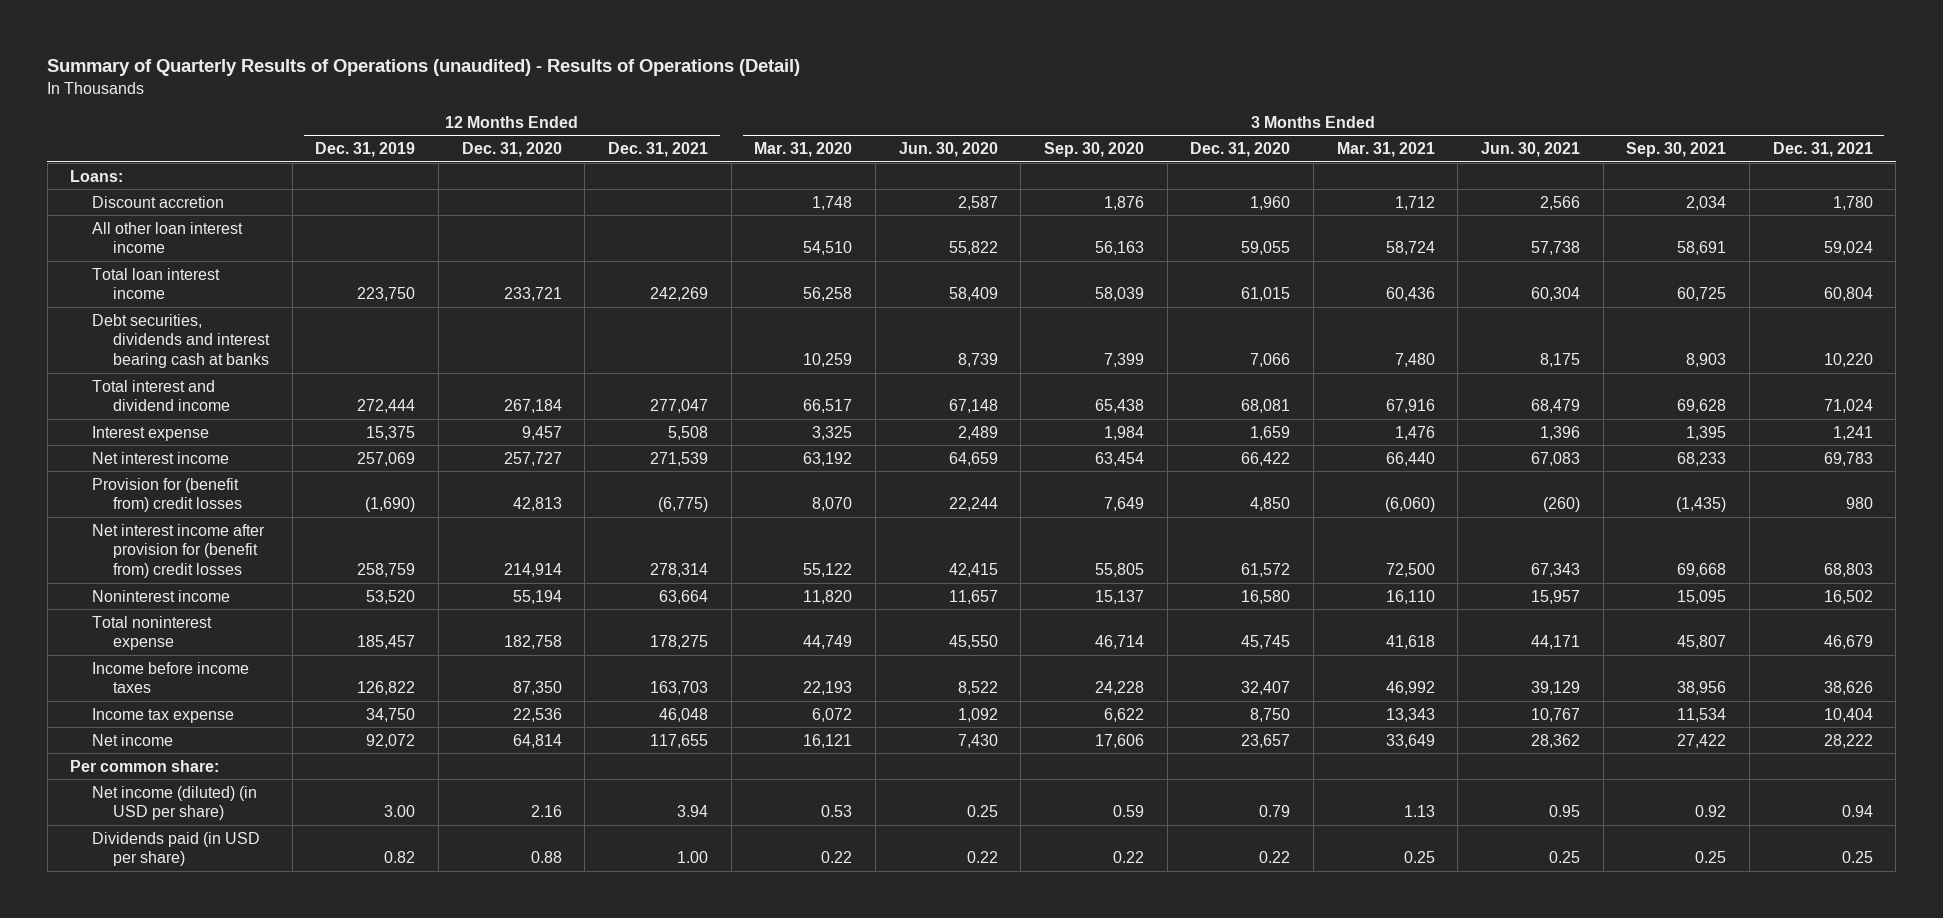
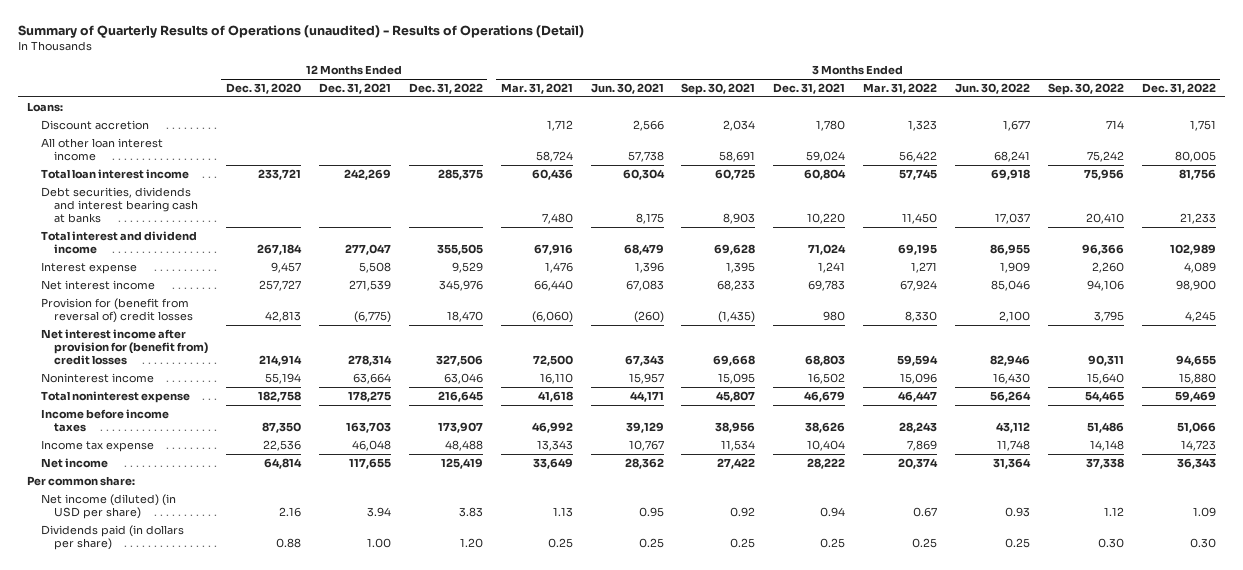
[315,142,416,158] Dec. 31, 2019 -> none
[754,142,853,158] Mar. 31, 2020 -> none
[898,142,998,158] Jun. 30, 2020 -> none
[1043,142,1144,158] Sep. 30, 2020 -> none
[1190,142,1291,158] Dec. 31, 2020 -> none
none -> [408,83,483,95] Dec. 31, 2022
none -> [863,83,938,95] Mar. 31, 2022
none -> [955,83,1031,95] Jun. 30, 2022
none -> [1048,83,1125,96] Sep. 30, 2022
none -> [1142,83,1217,95] Dec. 31, 2022
[91,477,243,513] Provision for (benefit from) credit losses -> [40,297,194,324] Provision for (benefit from reversal of) credit losses
[91,831,260,867] Dividends paid (in USD per share) -> [40,524,184,551] Dividends paid (in dollars per share)

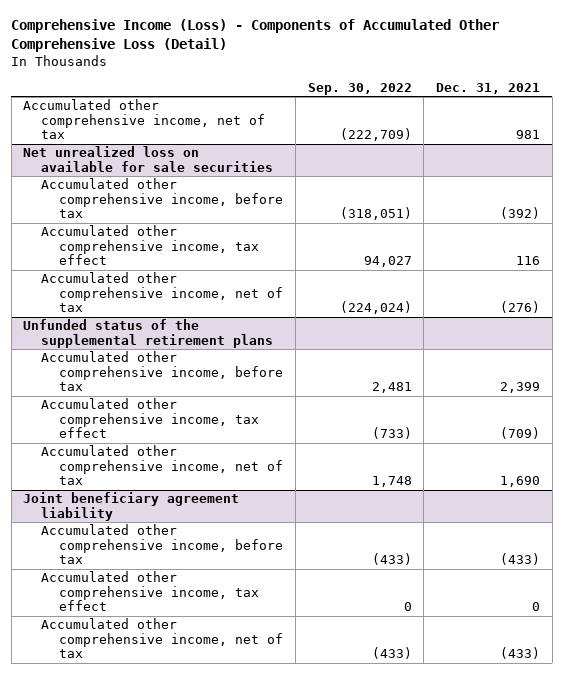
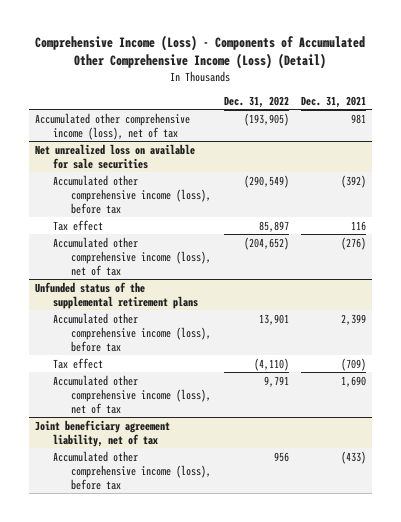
[11,19,500,53] Comprehensive Income (Loss) - Components of Accumulated Other Comprehensive Loss (Detail) -> [35,34,366,69] Comprehensive Income (Loss) - Components of Accumulated Other Comprehensive Income (Loss) (Detail)
[307,82,412,95] Sep. 30, 2022 -> none
none -> [223,95,289,108] Dec. 31, 2022
[23,99,266,140] Accumulated other comprehensive income, net of tax -> [34,112,190,140] Accumulated other comprehensive income (loss), net of tax
[41,178,284,219] Accumulated other comprehensive income, before tax -> [53,174,212,214] Accumulated other comprehensive income (loss), before tax
[41,225,260,266] Accumulated other comprehensive income, tax effect -> [53,219,104,231] Tax effect
[41,272,284,313] Accumulated other comprehensive income, net of tax -> [53,236,212,276] Accumulated other comprehensive income (loss), net of tax
[41,571,260,612] Accumulated other comprehensive income, tax effect -> none
[41,618,284,659] Accumulated other comprehensive income, net of tax -> none
[41,351,284,392] Accumulated other comprehensive income, before tax -> [53,312,212,352] Accumulated other comprehensive income (loss), before tax
[41,398,260,439] Accumulated other comprehensive income, tax effect -> [53,357,104,369] Tax effect
[41,445,284,486] Accumulated other comprehensive income, net of tax -> [53,374,212,414] Accumulated other comprehensive income (loss), net of tax
[23,492,240,521] Joint beneficiary agreement liability -> [34,419,170,447] Joint beneficiary agreement liability, net of tax
[41,524,284,565] Accumulated other comprehensive income, before tax -> [53,450,212,490] Accumulated other comprehensive income (loss), before tax

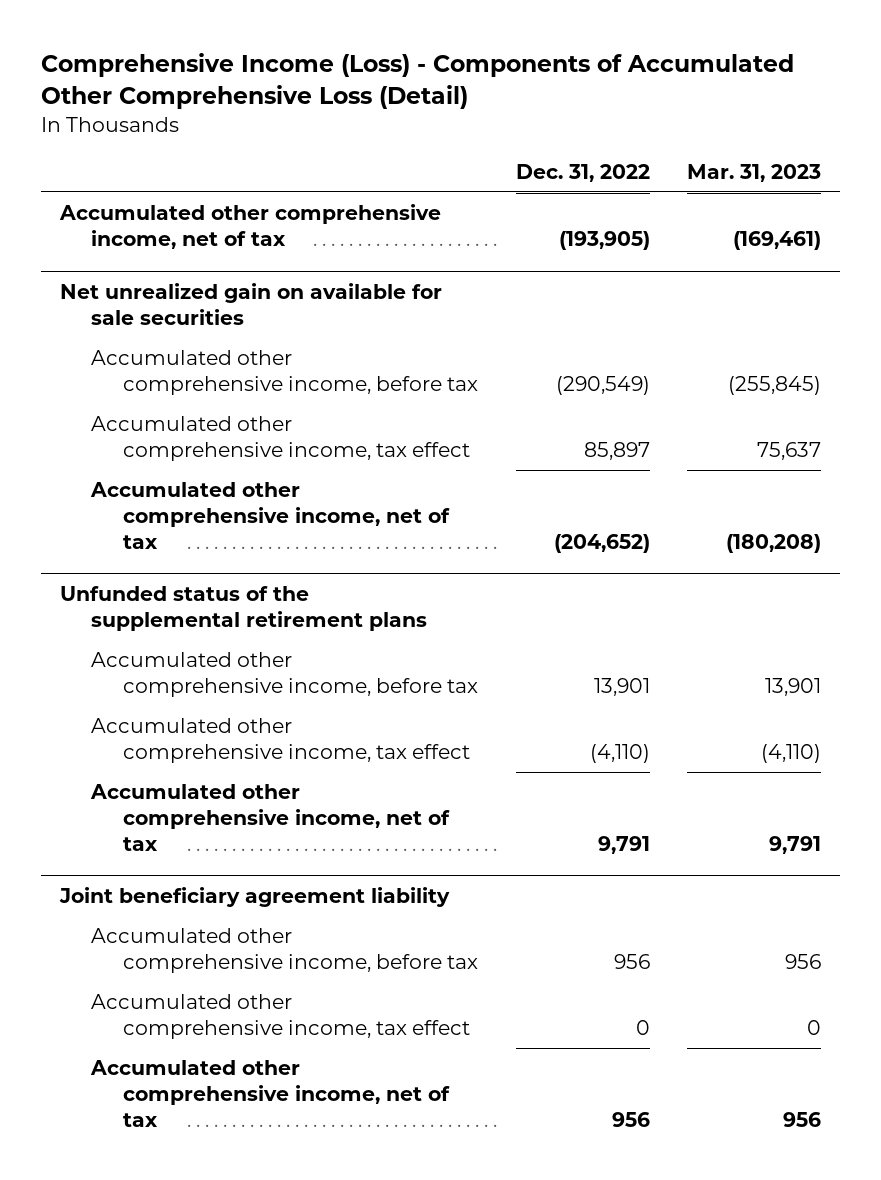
[35,34,366,69] Comprehensive Income (Loss) - Components of Accumulated Other Comprehensive Income (Loss) (Detail) -> [40,53,794,110] Comprehensive Income (Loss) - Components of Accumulated Other Comprehensive Loss (Detail)
[301,95,367,108] Dec. 31, 2021 -> none
none -> [687,163,822,182] Mar. 31, 2023
[34,112,190,140] Accumulated other comprehensive income (loss), net of tax -> [58,204,441,249] Accumulated other comprehensive income, net of tax
[34,143,195,169] Net unrealized loss on available for sale securities -> [59,282,442,325] Net unrealized gain on available for sale securities
[53,174,212,214] Accumulated other comprehensive income (loss), before tax -> [91,350,478,395] Accumulated other comprehensive income, before tax
[53,219,104,231] Tax effect -> [91,416,470,461] Accumulated other comprehensive income, tax effect
[53,236,212,276] Accumulated other comprehensive income (loss), net of tax -> [90,482,450,549] Accumulated other comprehensive income, net of tax
[53,312,212,352] Accumulated other comprehensive income (loss), before tax -> [91,652,478,697] Accumulated other comprehensive income, before tax
[53,357,104,369] Tax effect -> [91,718,470,763] Accumulated other comprehensive income, tax effect
[53,374,212,414] Accumulated other comprehensive income (loss), net of tax -> [90,784,450,851] Accumulated other comprehensive income, net of tax
[34,419,170,447] Joint beneficiary agreement liability, net of tax -> [58,886,450,907] Joint beneficiary agreement liability
[53,450,212,490] Accumulated other comprehensive income (loss), before tax -> [91,928,478,973] Accumulated other comprehensive income, before tax
none -> [91,994,470,1039] Accumulated other comprehensive income, tax effect
none -> [90,1060,450,1127] Accumulated other comprehensive income, net of tax

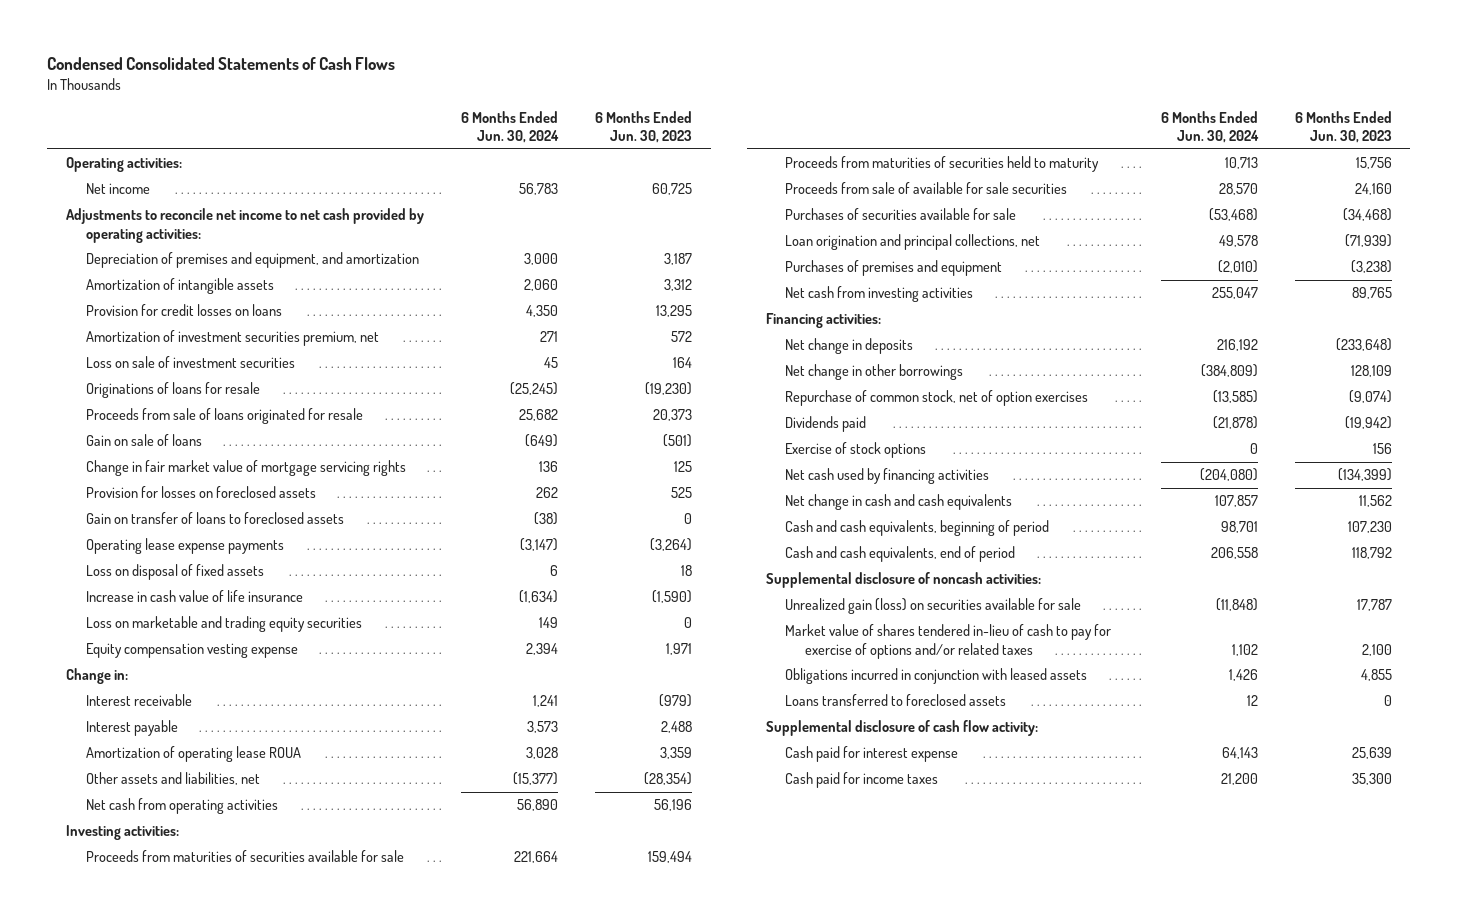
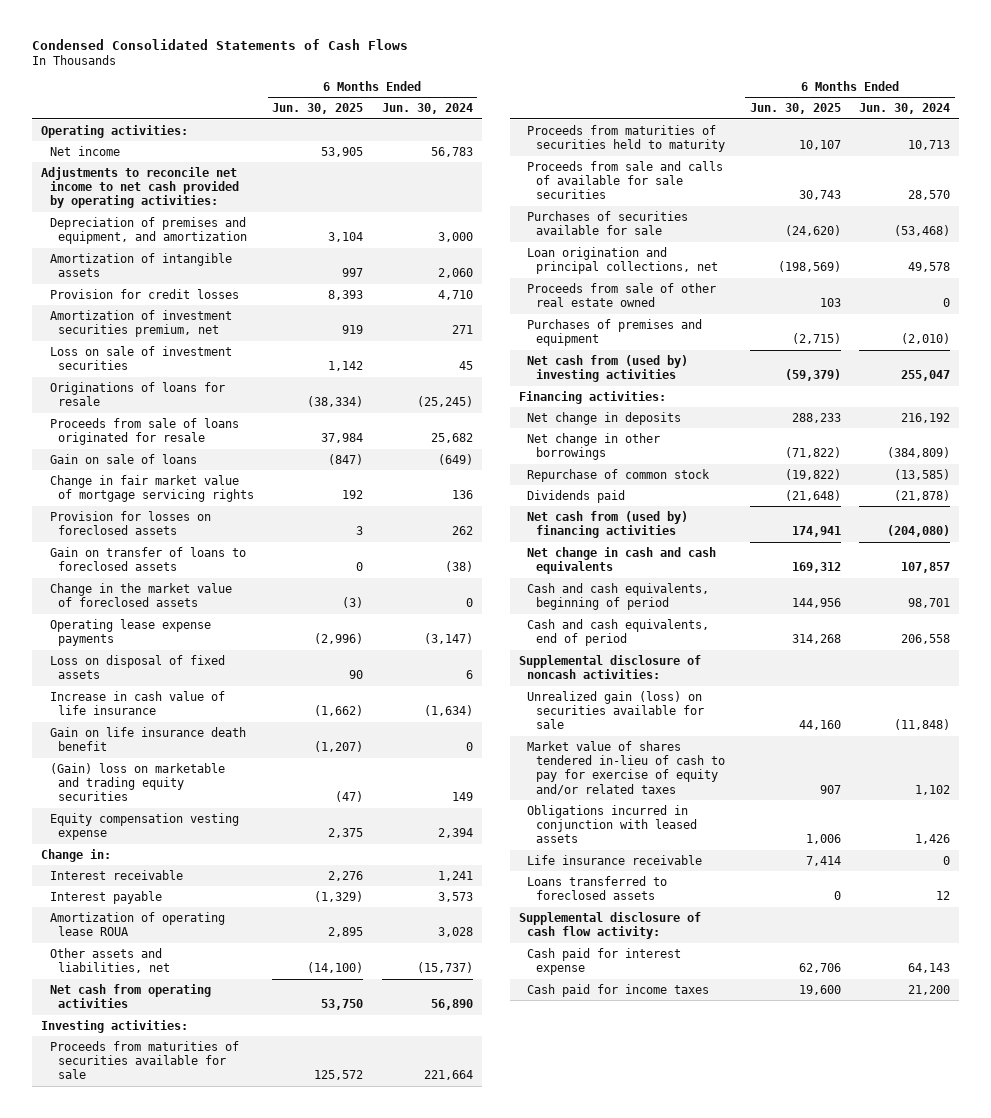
[594,110,692,144] 6 Months Ended Jun. 30, 2023 -> none
none -> [272,103,364,115] Jun. 30, 2025
[85,304,282,317] Provision for credit losses on loans -> [49,288,239,299] Provision for credit losses
[525,305,558,318] 4,350 -> [437,289,473,300] 4,710
none -> [49,582,232,608] Change in the market value of foreclosed assets
none -> [49,726,246,752] Gain on life insurance death benefit
[85,616,362,633] Loss on marketable and trading equity securities -> [49,762,225,802] (Gain) loss on marketable and trading equity securities
[512,772,558,786] (15,377) -> [416,962,473,974] (15,737)
[785,182,1068,195] Proceeds from sale of available for sale securities -> [527,160,724,200] Proceeds from sale and calls of available for sale securities
none -> [527,282,717,308] Proceeds from sale of other real estate owned
[785,286,974,303] Net cash from investing activities -> [527,354,689,383] Net cash from (used by) investing activities
[785,390,1089,407] Repurchase of common stock, net of option exercises -> [527,468,711,482] Repurchase of common stock
[785,442,927,459] Exercise of stock options -> none
[785,468,990,485] Net cash used by financing activities -> [527,510,689,539] Net cash from (used by) financing activities
[785,624,1112,659] Market value of shares tendered in-lieu of cash to pay for exercise of options and/or related taxes -> [527,740,725,795] Market value of shares tendered in-lieu of cash to pay for exercise of equity and/or related taxes
none -> [527,854,703,865] Life insurance receivable

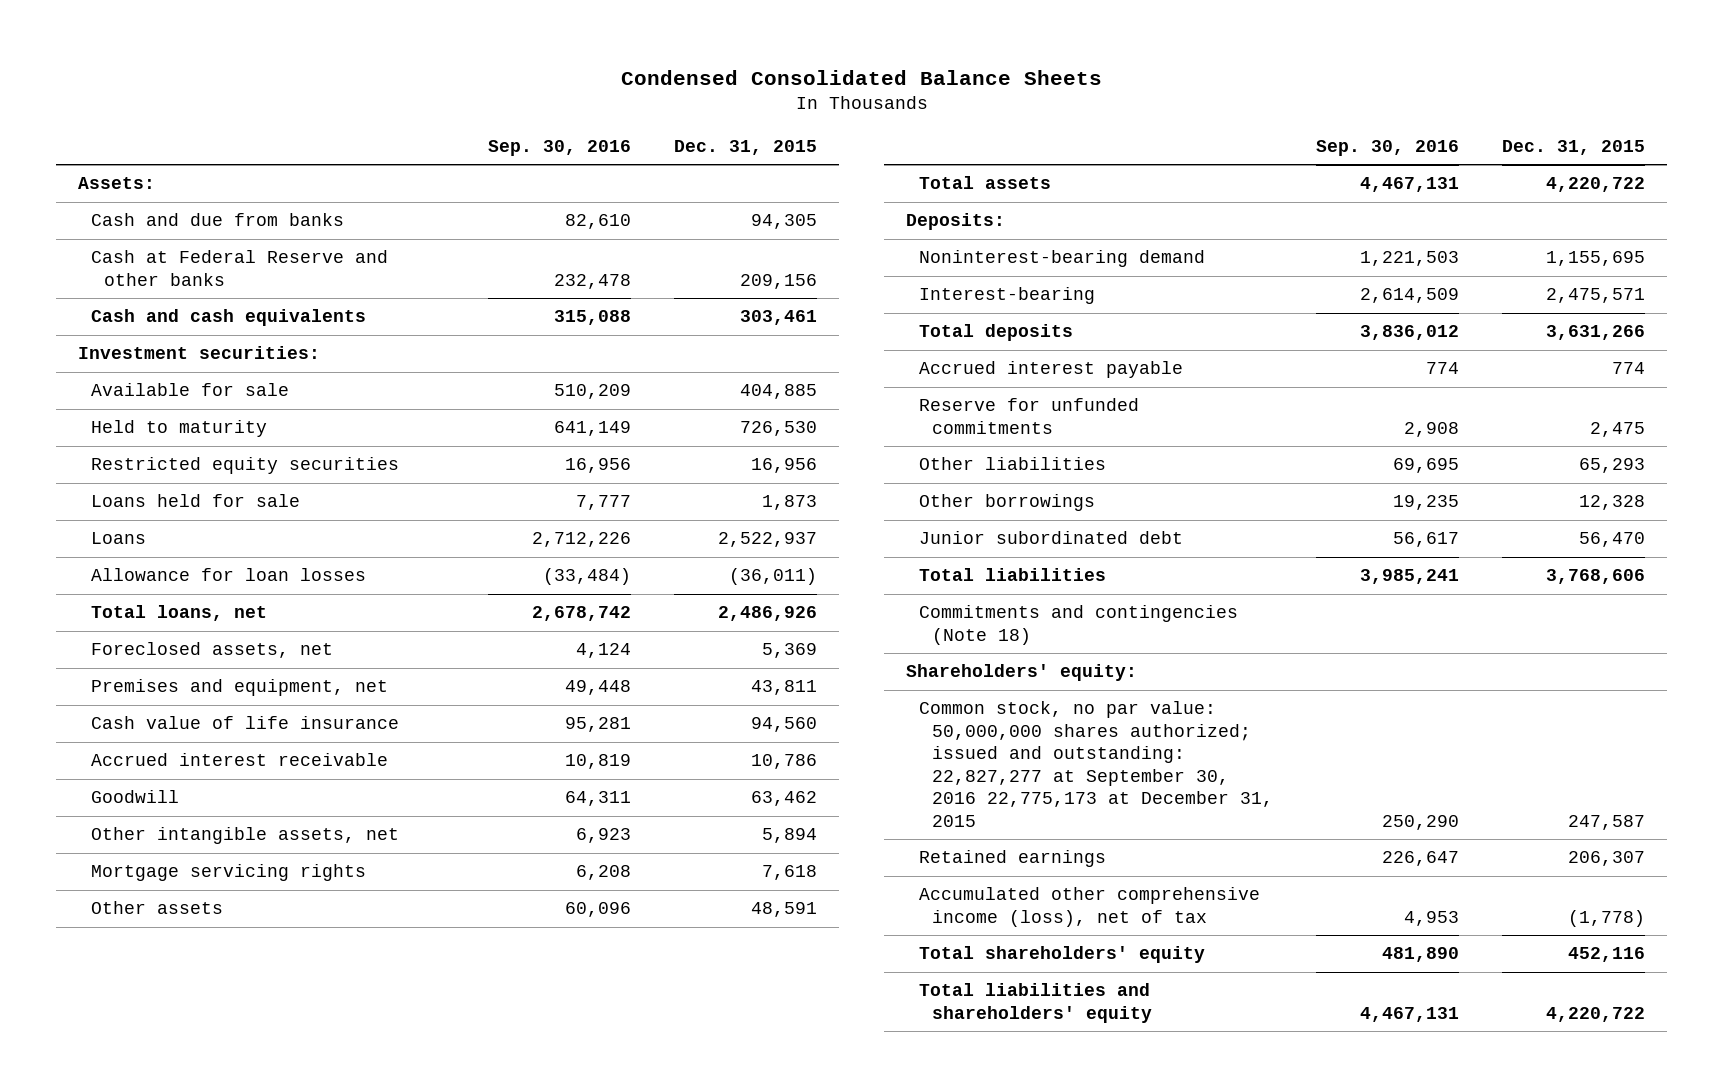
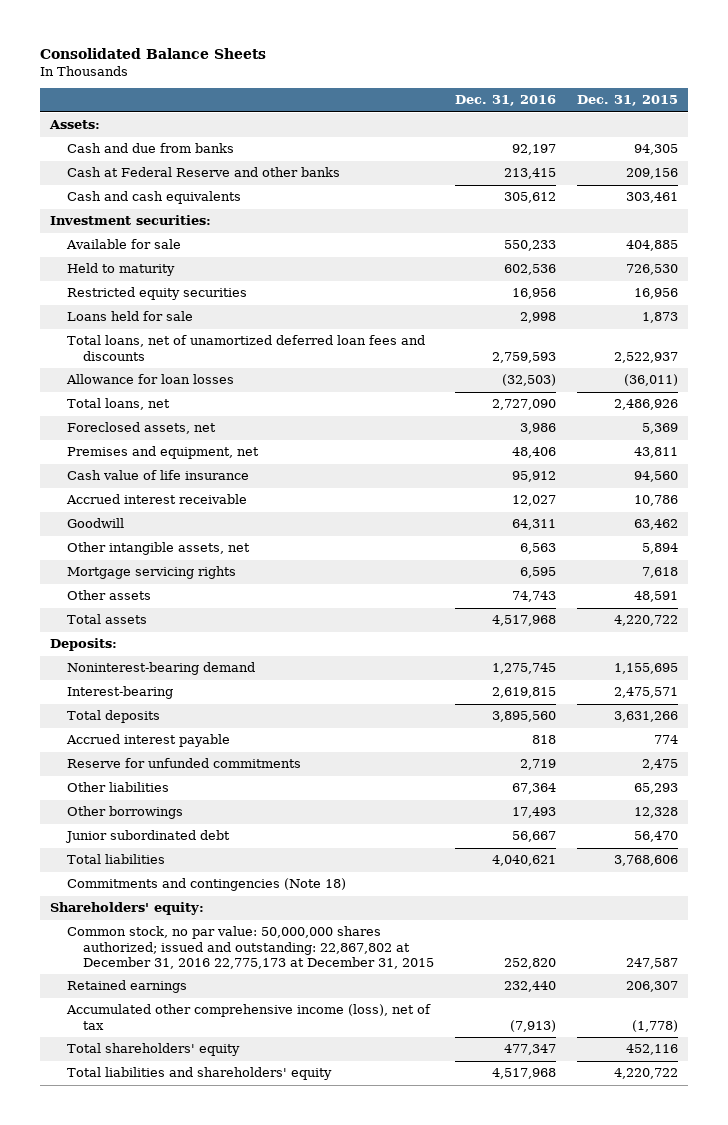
[620,69,1102,85] Condensed Consolidated Balance Sheets -> [39,47,266,59] Consolidated Balance Sheets
[488,139,632,156] Sep. 30, 2016 -> none
none -> [454,95,556,107] Dec. 31, 2016
[91,532,147,545] Loans -> [66,335,425,361] Total loans, net of unamortized deferred loan fees and discounts
[918,701,1274,828] Common stock, no par value: 50,000,000 shares authorized; issued and outstanding: 22,827,277 at September 30, 2016 22,775,173 at December 31, 2015 -> [66,926,434,969] Common stock, no par value: 50,000,000 shares authorized; issued and outstanding: 22,867,802 at December 31, 2016 22,775,173 at December 31, 2015

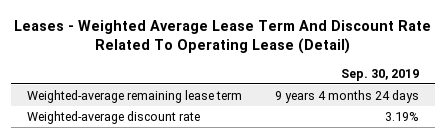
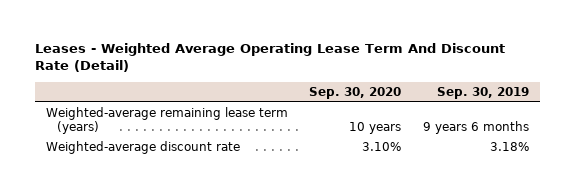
[13,19,431,54] Leases - Weighted Average Lease Term And Discount Rate Related To Operating Lease (Detail) -> [34,42,505,73] Leases - Weighted Average Operating Lease Term And Discount Rate (Detail)
none -> [309,86,402,99] Sep. 30, 2020
[27,90,243,104] Weighted-average remaining lease term -> [45,107,288,135] Weighted-average remaining lease term (years)
[274,90,419,104] 9 years 4 months 24 days -> [422,121,529,135] 9 years 6 months
[384,112,419,122] 3.19% -> [489,142,529,152] 3.18%

